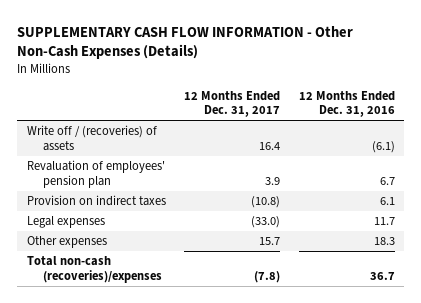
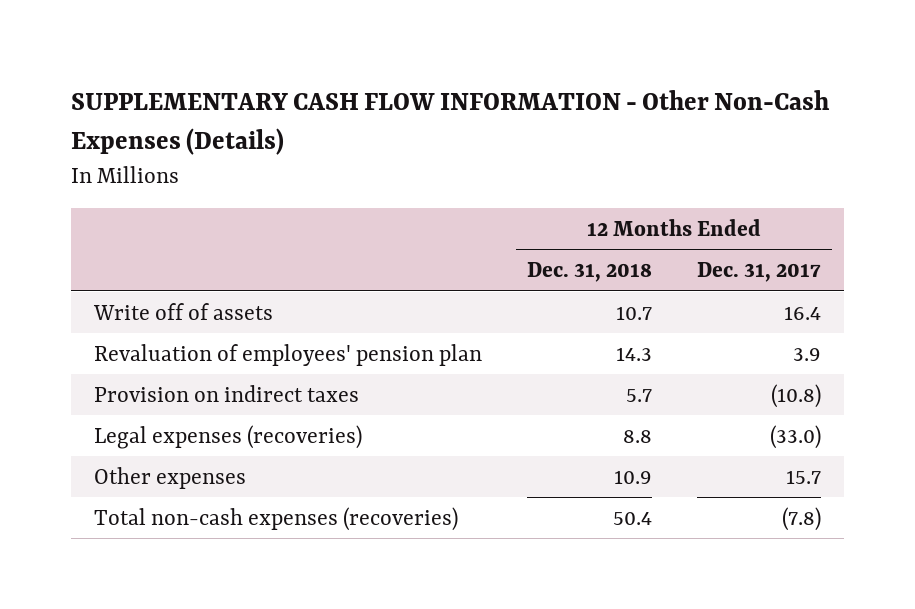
[298,90,395,118] 12 Months Ended Dec. 31, 2016 -> none
none -> [526,262,652,283] Dec. 31, 2018
[26,125,157,151] Write off / (recoveries) of assets -> [92,302,273,320] Write off of assets
[26,216,105,229] Legal expenses -> [93,424,362,449] Legal expenses (recoveries)
[26,256,162,283] Total non-cash (recoveries)/expenses -> [93,506,458,531] Total non-cash expenses (recoveries)

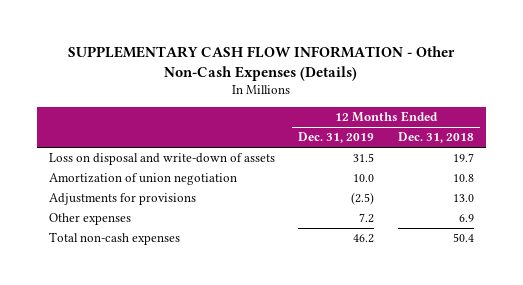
[697,262,822,283] Dec. 31, 2017 -> none
none -> [298,132,375,144] Dec. 31, 2019
[93,343,482,366] Revaluation of employees' pension plan -> none
[93,384,359,402] Provision on indirect taxes -> none
[93,424,362,449] Legal expenses (recoveries) -> none
[92,302,273,320] Write off of assets -> [48,153,275,166] Loss on disposal and write-down of assets
[615,305,652,320] 10.7 -> [452,153,474,163] 19.7
none -> [48,173,237,186] Amortization of union negotiation
none -> [48,193,196,206] Adjustments for provisions
[613,469,652,484] 10.9 -> [458,214,474,223] 6.9
[93,506,458,531] Total non-cash expenses (recoveries) -> [48,232,180,246] Total non-cash expenses

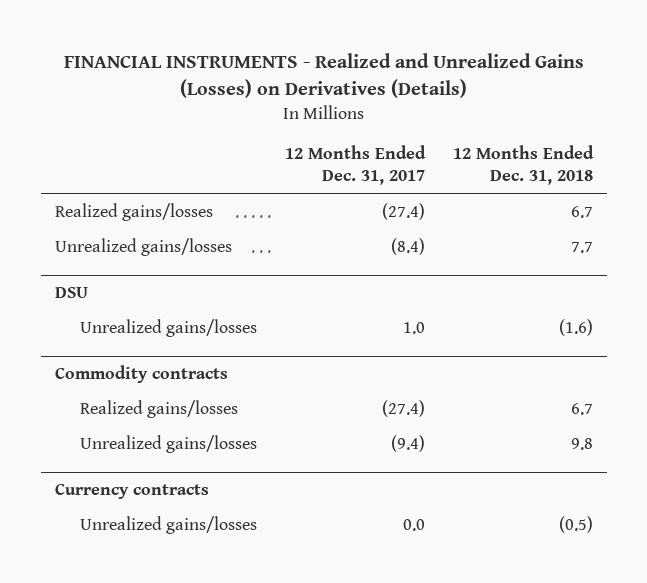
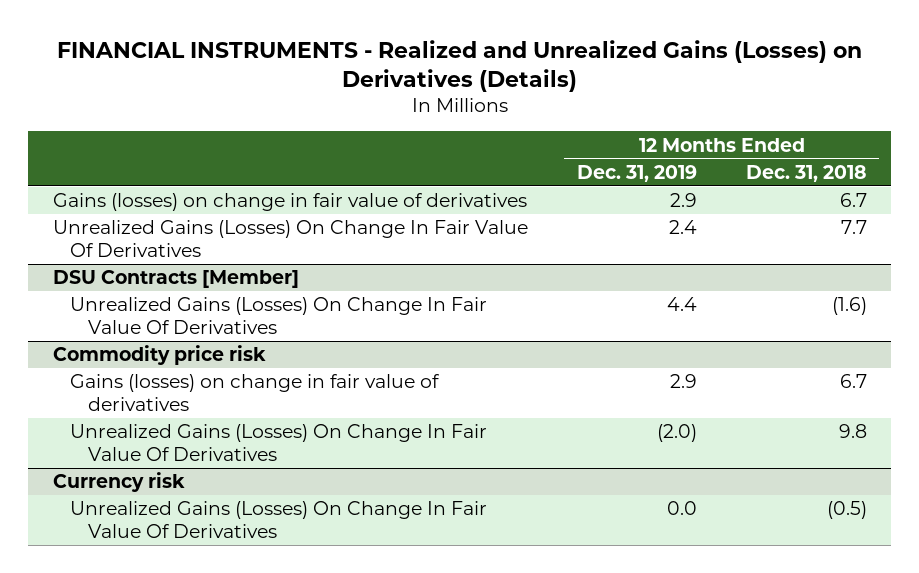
[284,144,426,186] 12 Months Ended Dec. 31, 2017 -> none
none -> [576,164,697,182] Dec. 31, 2019
[54,202,213,221] Realized gains/losses -> [52,193,527,212] Gains (losses) on change in fair value of derivatives
[54,237,232,256] Unrealized gains/losses -> [52,220,528,257] Unrealized Gains (Losses) On Change In Fair Value Of Derivatives
[54,286,88,298] DSU -> [52,270,299,289] DSU Contracts [Member]
[80,318,258,337] Unrealized gains/losses -> [70,297,488,334] Unrealized Gains (Losses) On Change In Fair Value Of Derivatives
[54,364,228,383] Commodity contracts -> [52,345,266,366] Commodity price risk
[80,399,239,418] Realized gains/losses -> [70,374,441,411] Gains (losses) on change in fair value of derivatives
[80,434,258,453] Unrealized gains/losses -> [70,424,488,461] Unrealized Gains (Losses) On Change In Fair Value Of Derivatives
[54,483,209,499] Currency contracts -> [52,472,185,493] Currency risk
[80,515,258,534] Unrealized gains/losses -> [70,501,488,538] Unrealized Gains (Losses) On Change In Fair Value Of Derivatives

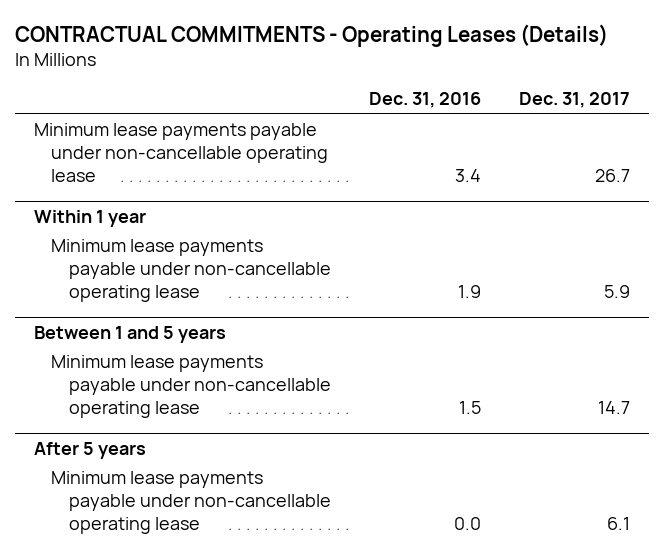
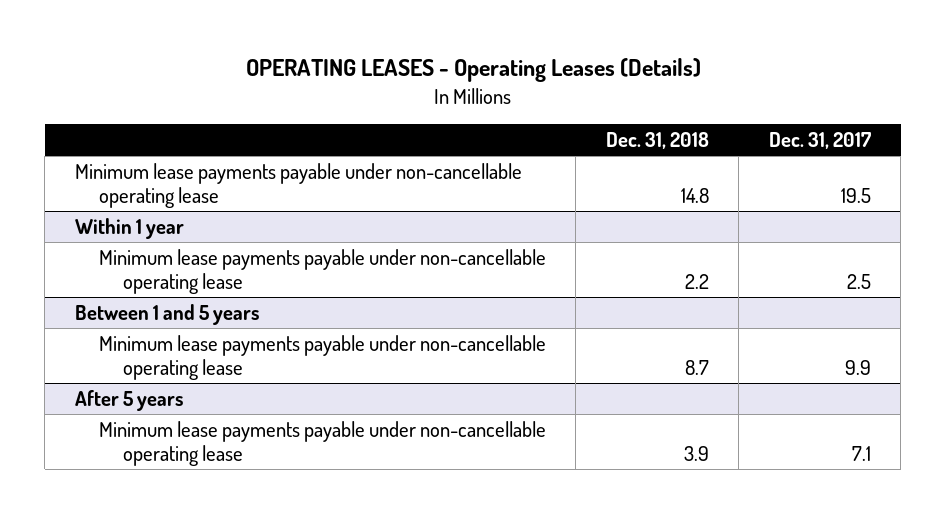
[14,24,608,48] CONTRACTUAL COMMITMENTS - Operating Leases (Details) -> [245,58,701,83] OPERATING LEASES - Operating Leases (Details)
[368,92,481,109] Dec. 31, 2016 -> none
none -> [605,132,709,150] Dec. 31, 2018
[594,168,630,182] 26.7 -> [840,188,871,204] 19.5
[603,284,630,298] 5.9 -> [846,274,871,290] 2.5
[597,400,630,414] 14.7 -> [844,360,871,376] 9.9
[606,516,630,530] 6.1 -> [851,446,871,462] 7.1

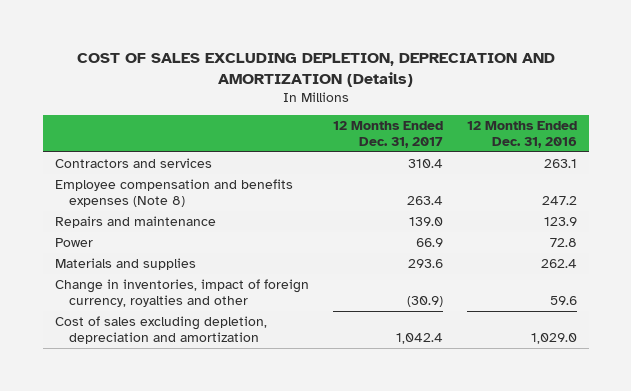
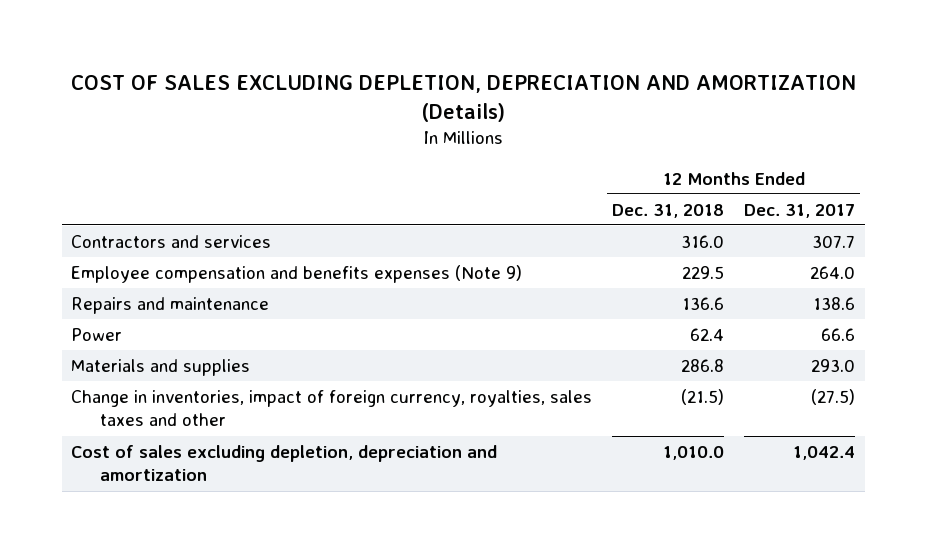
[466,120,577,148] 12 Months Ended Dec. 31, 2016 -> none
none -> [612,203,725,218] Dec. 31, 2018
[407,158,443,168] 310.4 -> [812,234,856,248] 307.7
[54,178,293,208] Employee compensation and benefits expenses (Note 8) -> [71,264,523,283] Employee compensation and benefits expenses (Note 9)
[406,196,443,206] 263.4 -> [810,265,856,279] 264.0
[408,216,443,226] 139.0 -> [813,296,856,310] 138.6
[415,237,443,247] 66.9 -> [821,327,856,341] 66.6
[407,258,443,268] 293.6 -> [811,358,856,372] 293.0
[54,278,309,308] Change in inventories, impact of foreign currency, royalties and other -> [71,389,593,427] Change in inventories, impact of foreign currency, royalties, sales taxes and other
[406,296,443,308] (30.9) -> [811,388,856,405] (27.5)

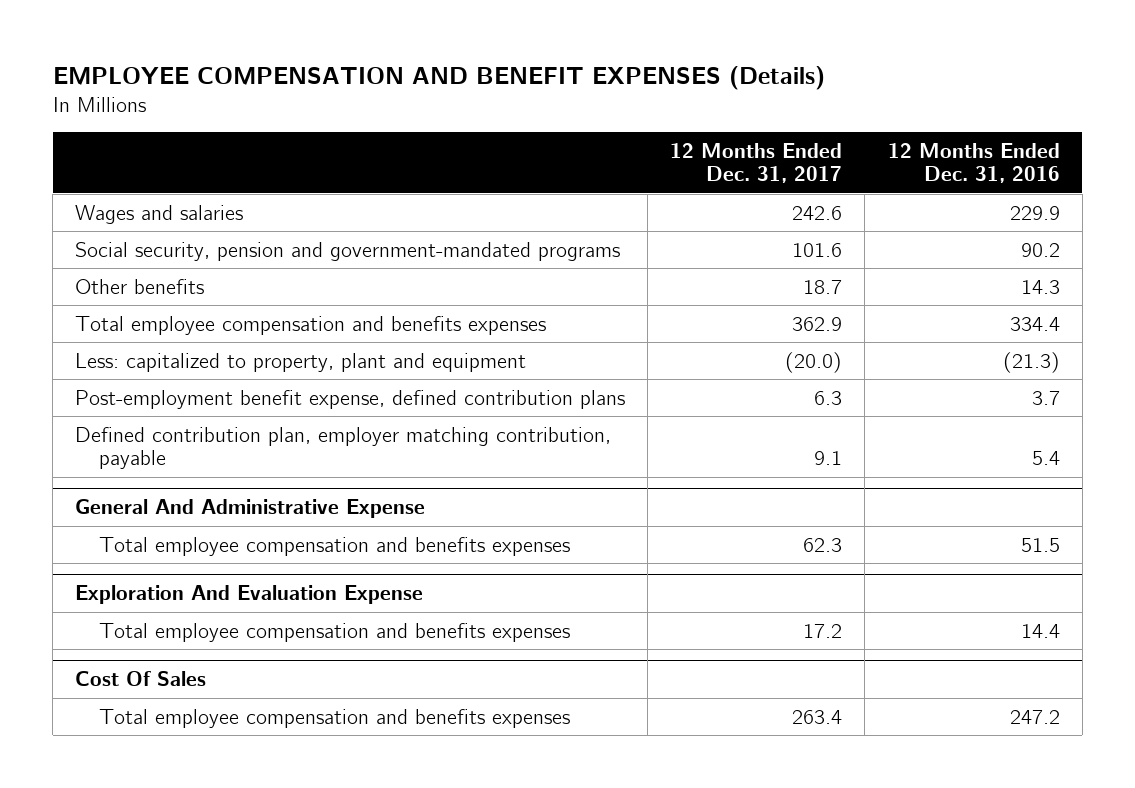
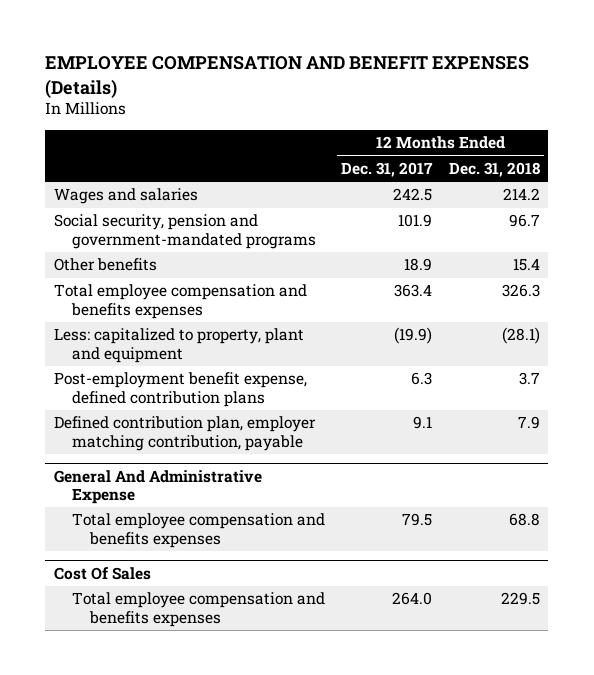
[887,142,1060,184] 12 Months Ended Dec. 31, 2016 -> none
none -> [448,162,540,178] Dec. 31, 2018
[792,205,843,220] 242.6 -> [393,188,433,202] 242.5
[792,242,843,257] 101.6 -> [398,214,433,228] 101.9
[803,279,843,294] 18.7 -> [404,258,433,272] 18.9
[792,316,843,331] 362.9 -> [394,284,433,298] 363.4
[785,351,843,373] (20.0) -> [394,327,433,345] (19.9)
[75,585,424,605] Exploration And Evaluation Expense -> none
[99,622,571,642] Total employee compensation and benefits expenses -> none
[803,537,843,552] 62.3 -> [402,513,433,527] 79.5
[792,709,843,724] 263.4 -> [392,592,433,606] 264.0

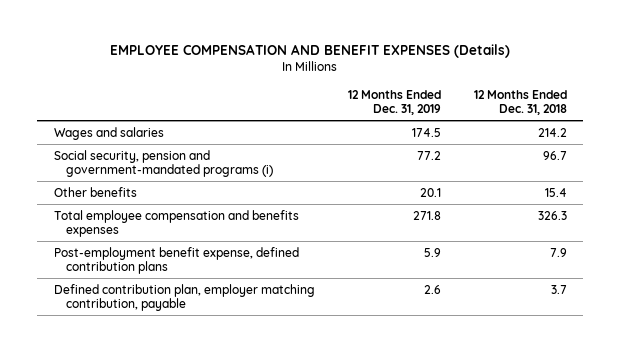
[341,162,434,178] Dec. 31, 2017 -> none
none -> [347,89,441,115] 12 Months Ended Dec. 31, 2019
[53,214,316,249] Social security, pension and government-mandated programs -> [53,149,274,177] Social security, pension and government-mandated programs (i)
[53,328,304,363] Less: capitalized to property, plant and equipment -> none
[53,469,262,504] General And Administrative Expense -> none
[71,513,325,548] Total employee compensation and benefits expenses -> none
[53,566,151,580] Cost Of Sales -> none
[71,592,325,627] Total employee compensation and benefits expenses -> none
[518,372,540,386] 3.7 -> [549,247,567,257] 7.9
[517,416,540,430] 7.9 -> [550,284,567,294] 3.7

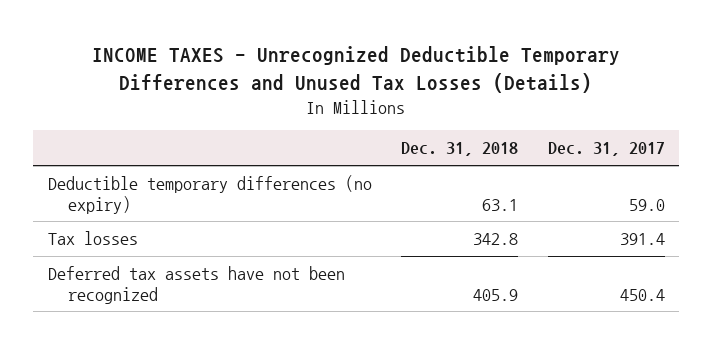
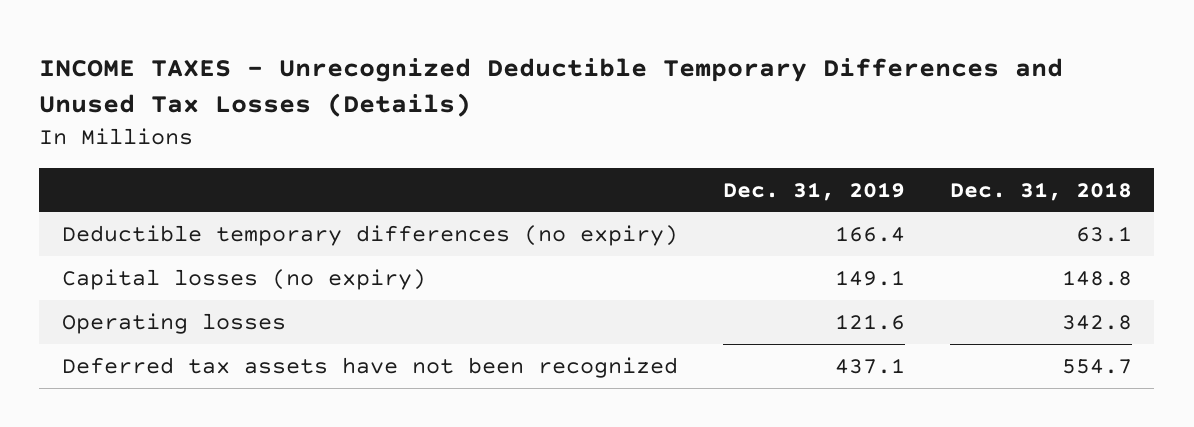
[547,142,665,157] Dec. 31, 2017 -> none
none -> [722,181,905,201] Dec. 31, 2019
none -> [61,268,426,290] Capital losses (no expiry)
[48,231,139,246] Tax losses -> [61,312,286,334] Operating losses
[473,288,519,301] 405.9 -> [1061,358,1132,374] 554.7

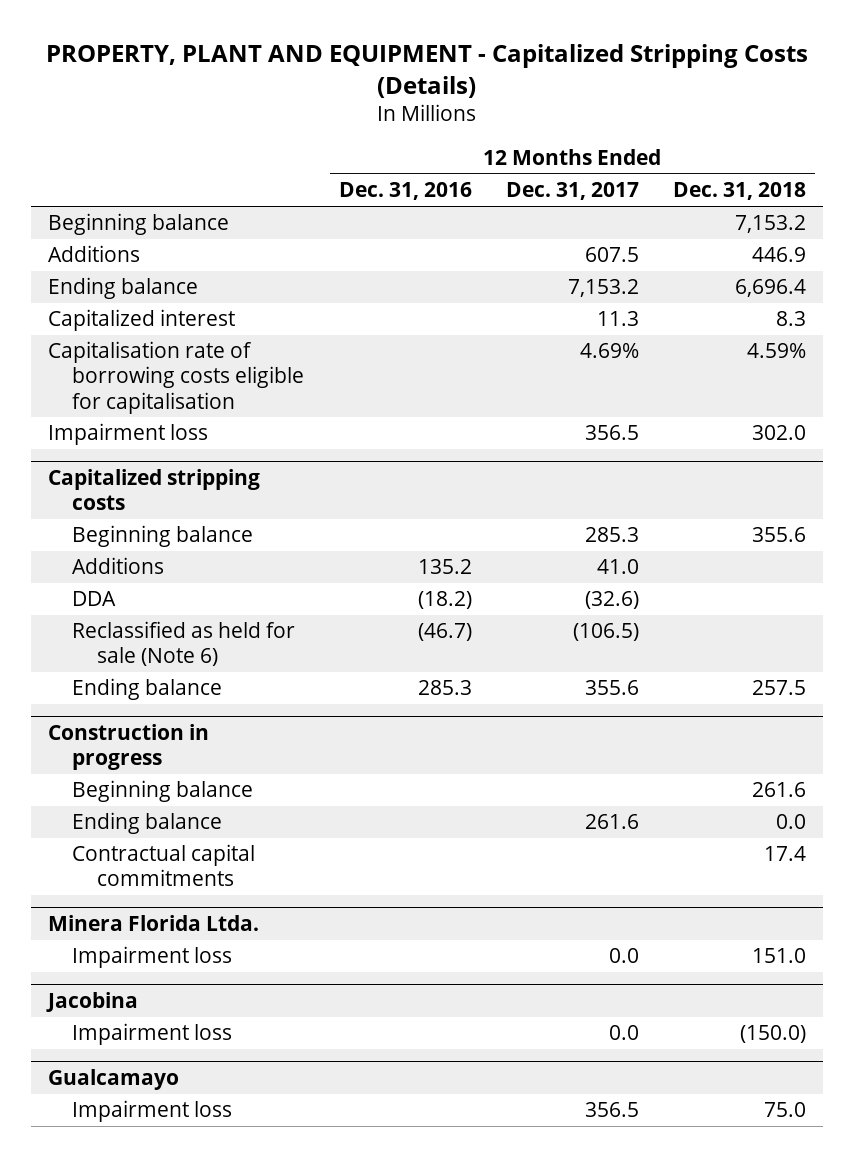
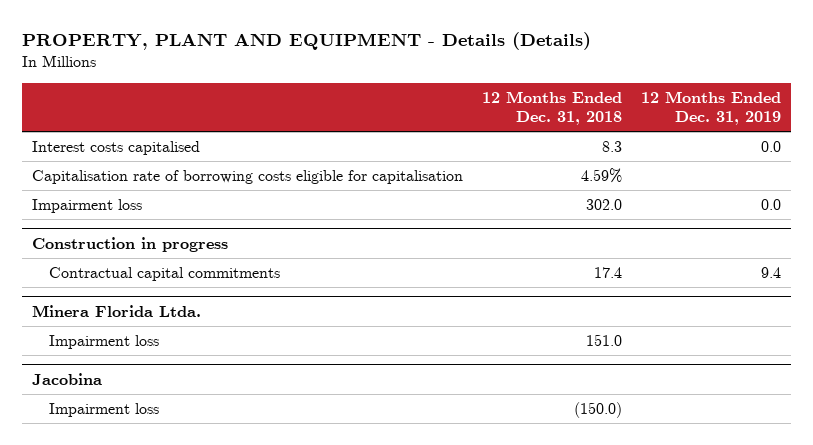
[46,44,809,98] PROPERTY, PLANT AND EQUIPMENT - Capitalized Stripping Costs (Details) -> [22,32,592,51] PROPERTY, PLANT AND EQUIPMENT - Details (Details)
[338,182,472,201] Dec. 31, 2016 -> none
[505,182,639,201] Dec. 31, 2017 -> none
none -> [640,90,781,126] 12 Months Ended Dec. 31, 2019
[47,213,229,236] Beginning balance -> none
[47,245,140,263] Additions -> none
[47,277,198,300] Ending balance -> none
[47,309,235,332] Capitalized interest -> [31,140,200,155] Interest costs capitalised
[47,468,260,511] Capitalized stripping costs -> none
[72,525,254,548] Beginning balance -> none
[72,557,165,575] Additions -> none
[72,591,117,607] DDA -> none
[72,621,296,667] Reclassified as held for sale (Note 6) -> none
[72,678,223,701] Ending balance -> none
[72,780,254,803] Beginning balance -> none
[72,812,223,835] Ending balance -> none
[47,1068,179,1090] Gualcamayo -> none
[72,1100,233,1123] Impairment loss -> none

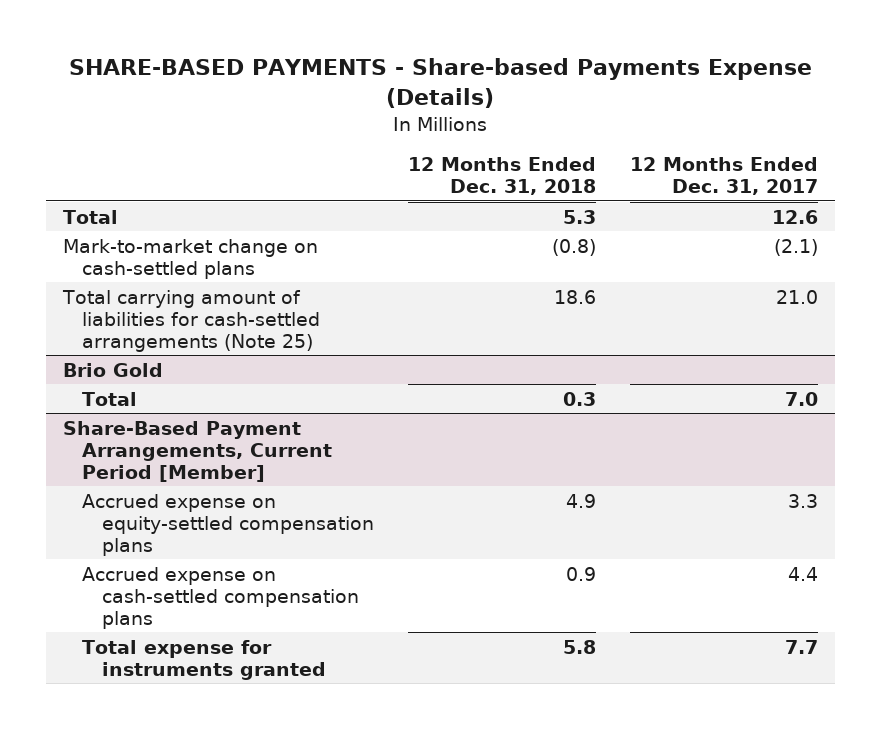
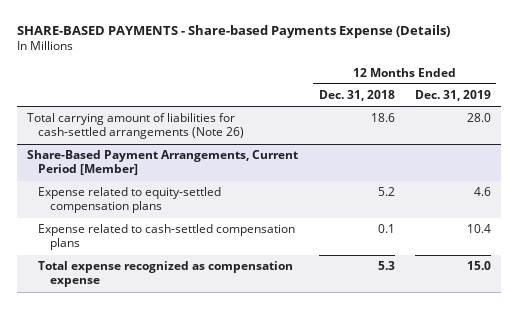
[629,157,818,196] 12 Months Ended Dec. 31, 2017 -> none
none -> [415,90,492,102] Dec. 31, 2019
[62,209,118,224] Total -> none
[62,238,318,279] Mark-to-market change on cash-settled plans -> none
[62,362,163,377] Brio Gold -> none
[82,391,138,406] Total -> none
[61,289,321,352] Total carrying amount of liabilities for cash-settled arrangements (Note 25) -> [27,113,245,140] Total carrying amount of liabilities for cash-settled arrangements (Note 26)
[82,493,375,556] Accrued expense on equity-settled compensation plans -> [38,187,222,214] Expense related to equity-settled compensation plans
[565,493,596,508] 4.9 -> [377,187,395,197] 5.2
[82,566,360,629] Accrued expense on cash-settled compensation plans -> [38,224,296,251] Expense related to cash-settled compensation plans
[565,566,596,581] 0.9 -> [377,224,395,234] 0.1
[82,639,327,680] Total expense for instruments granted -> [38,261,294,288] Total expense recognized as compensation expense
[562,639,596,654] 5.8 -> [377,261,395,271] 5.3

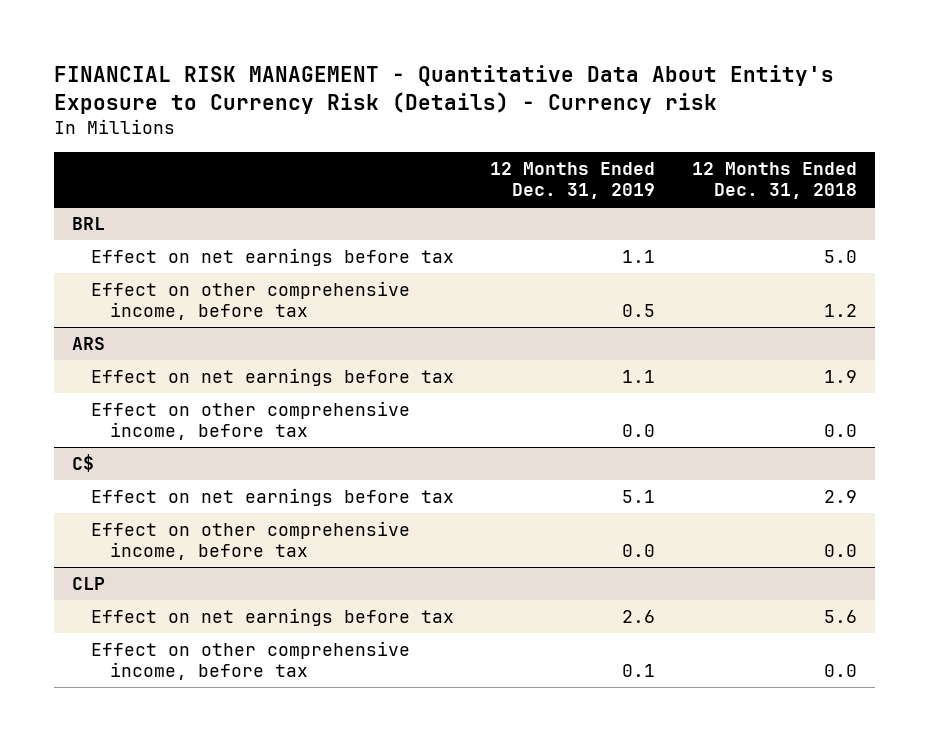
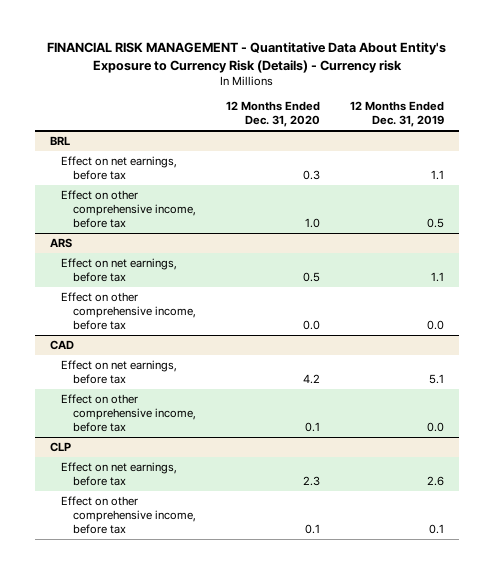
[691,162,857,200] 12 Months Ended Dec. 31, 2018 -> none
none -> [226,101,321,128] 12 Months Ended Dec. 31, 2020
[90,248,454,267] Effect on net earnings before tax -> [61,156,178,180] Effect on net earnings, before tax
[90,368,454,387] Effect on net earnings before tax -> [61,258,178,282] Effect on net earnings, before tax
[72,454,95,473] C$ -> [49,340,74,351] CAD
[90,488,454,507] Effect on net earnings before tax -> [61,360,178,384] Effect on net earnings, before tax
[90,608,454,627] Effect on net earnings before tax -> [61,462,178,486] Effect on net earnings, before tax

